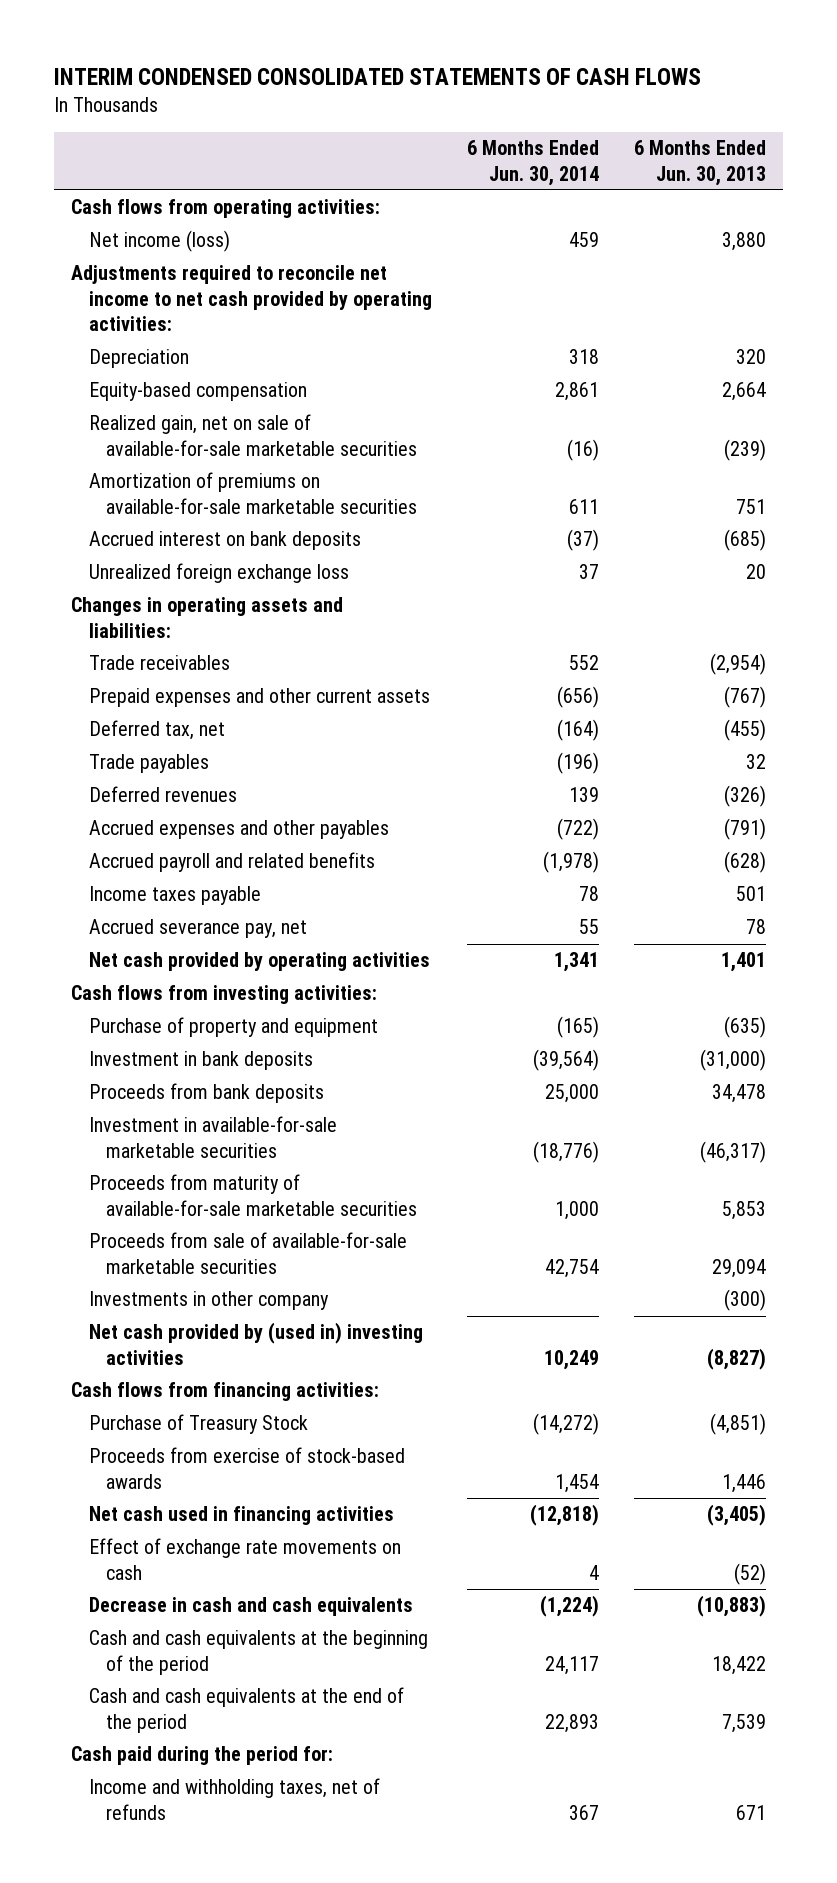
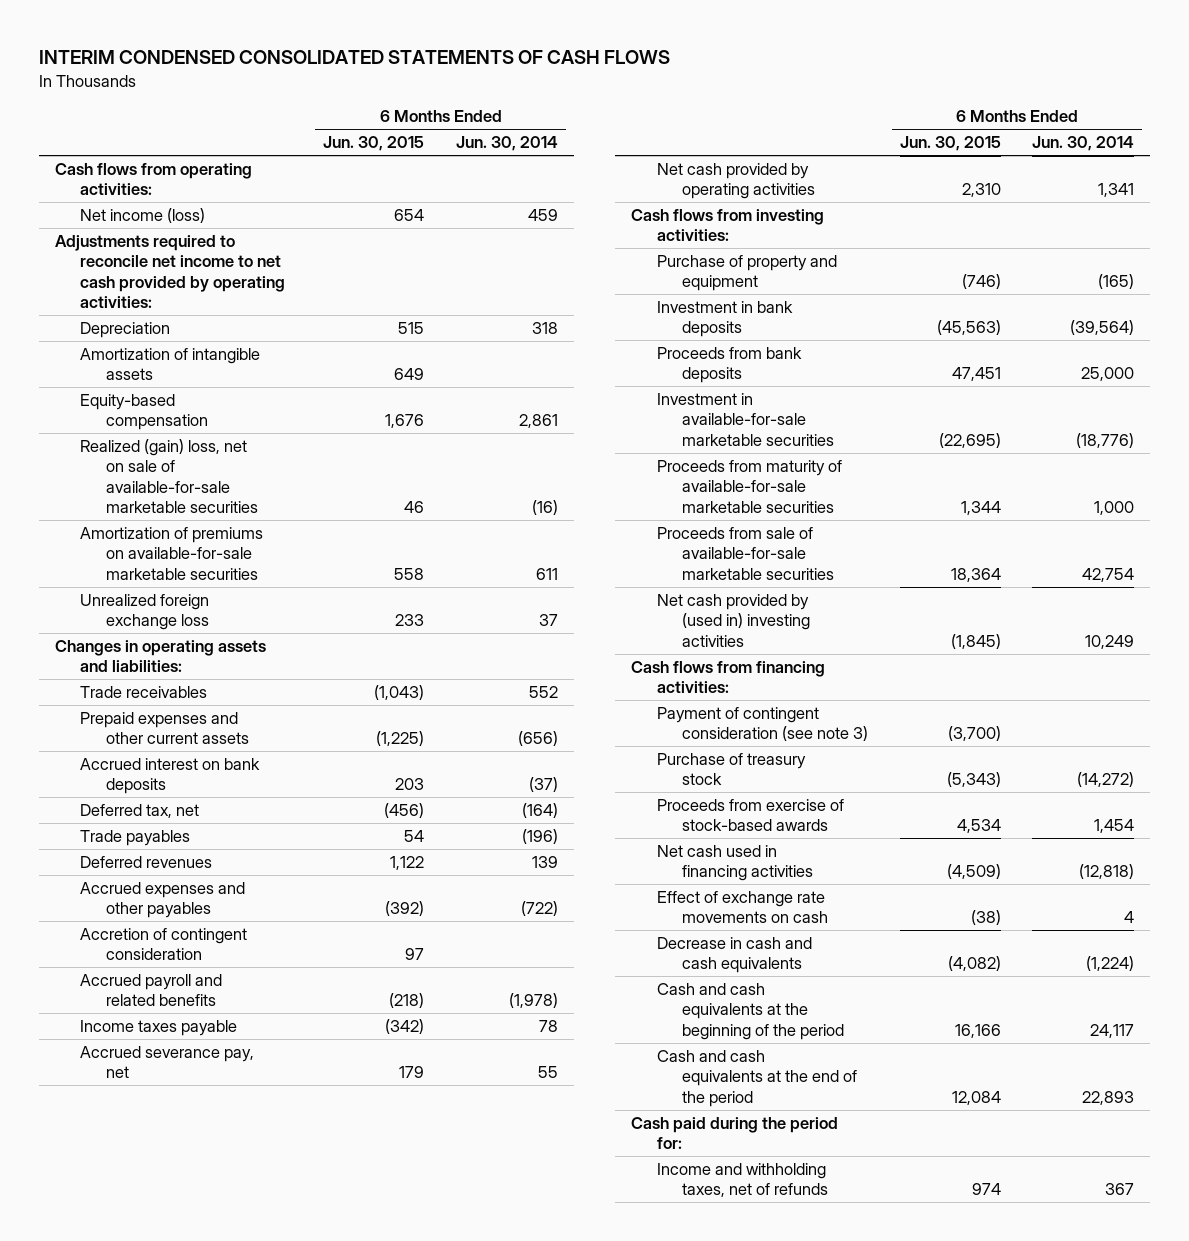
[633,140,766,186] 6 Months Ended Jun. 30, 2013 -> none
none -> [323,136,425,152] Jun. 30, 2015
none -> [80,348,261,381] Amortization of intangible assets
[88,414,418,456] Realized gain, net on sale of available-for-sale marketable securities -> [80,439,258,513] Realized (gain) loss, net on sale of available-for-sale marketable securities
[88,531,361,551] Accrued interest on bank deposits -> [80,758,261,795] Accrued interest on bank deposits
none -> [80,928,248,961] Accretion of contingent consideration
[88,1291,329,1311] Investments in other company -> none
none -> [656,707,869,742] Payment of contingent consideration (see note 3)
[88,1414,308,1435] Purchase of Treasury Stock -> [656,753,806,786] Purchase of treasury stock

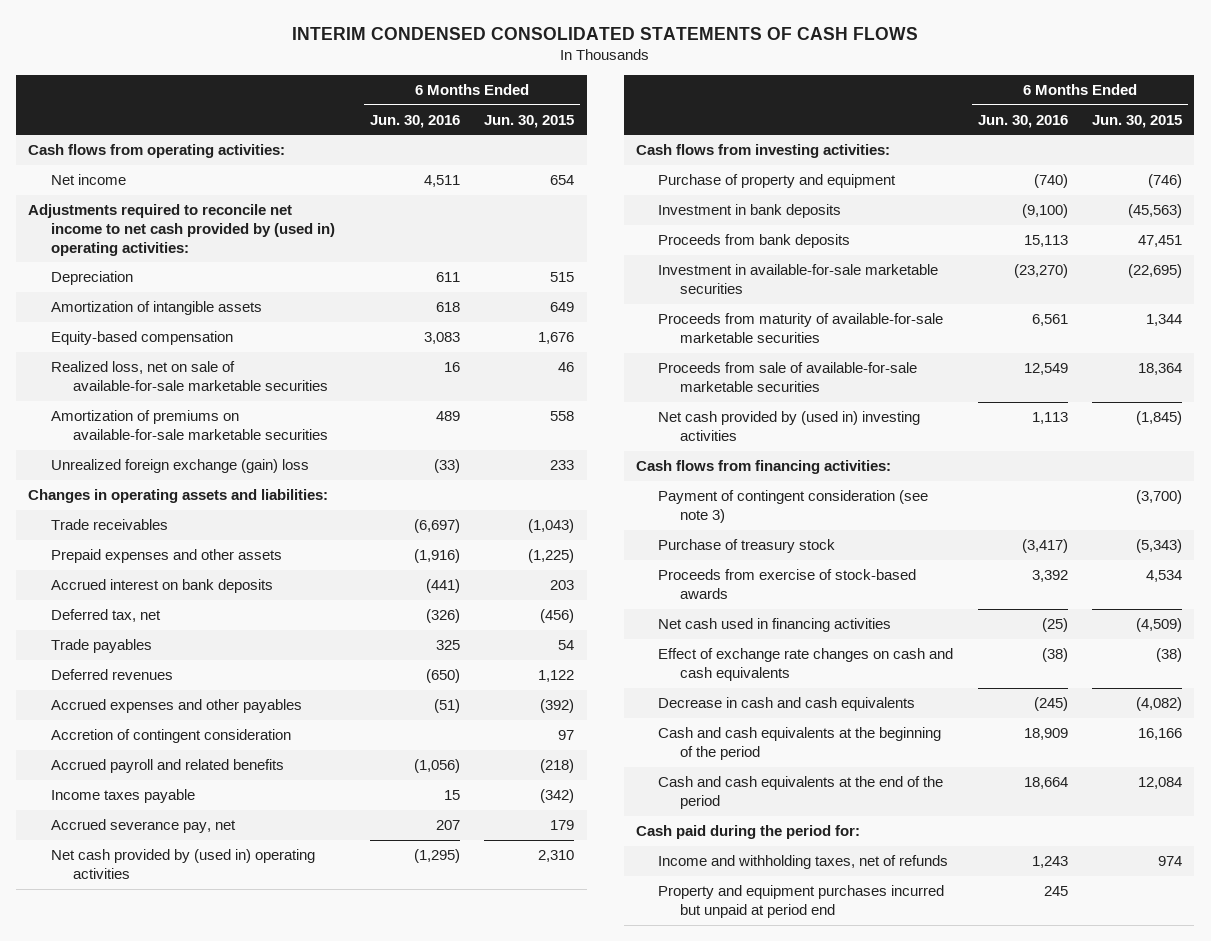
[456,136,559,152] Jun. 30, 2014 -> none
none -> [369,114,460,128] Jun. 30, 2016
[80,208,206,224] Net income (loss) -> [50,174,126,186] Net income
[54,235,286,308] Adjustments required to reconcile net income to net cash provided by operating activities: -> [28,204,335,256] Adjustments required to reconcile net income to net cash provided by (used in) operating activities:
[80,439,258,513] Realized (gain) loss, net on sale of available-for-sale marketable securities -> [50,361,328,391] Realized loss, net on sale of available-for-sale marketable securities
[80,594,210,631] Unrealized foreign exchange loss -> [50,459,309,474] Unrealized foreign exchange (gain) loss
[80,712,249,745] Prepaid expenses and other current assets -> [50,549,282,564] Prepaid expenses and other assets
[656,163,816,200] Net cash provided by operating activities -> [50,849,315,879] Net cash provided by (used in) operating activities
[656,891,829,924] Effect of exchange rate movements on cash -> [658,648,954,681] Effect of exchange rate changes on cash and cash equivalents
none -> [658,885,945,918] Property and equipment purchases incurred but unpaid at period end

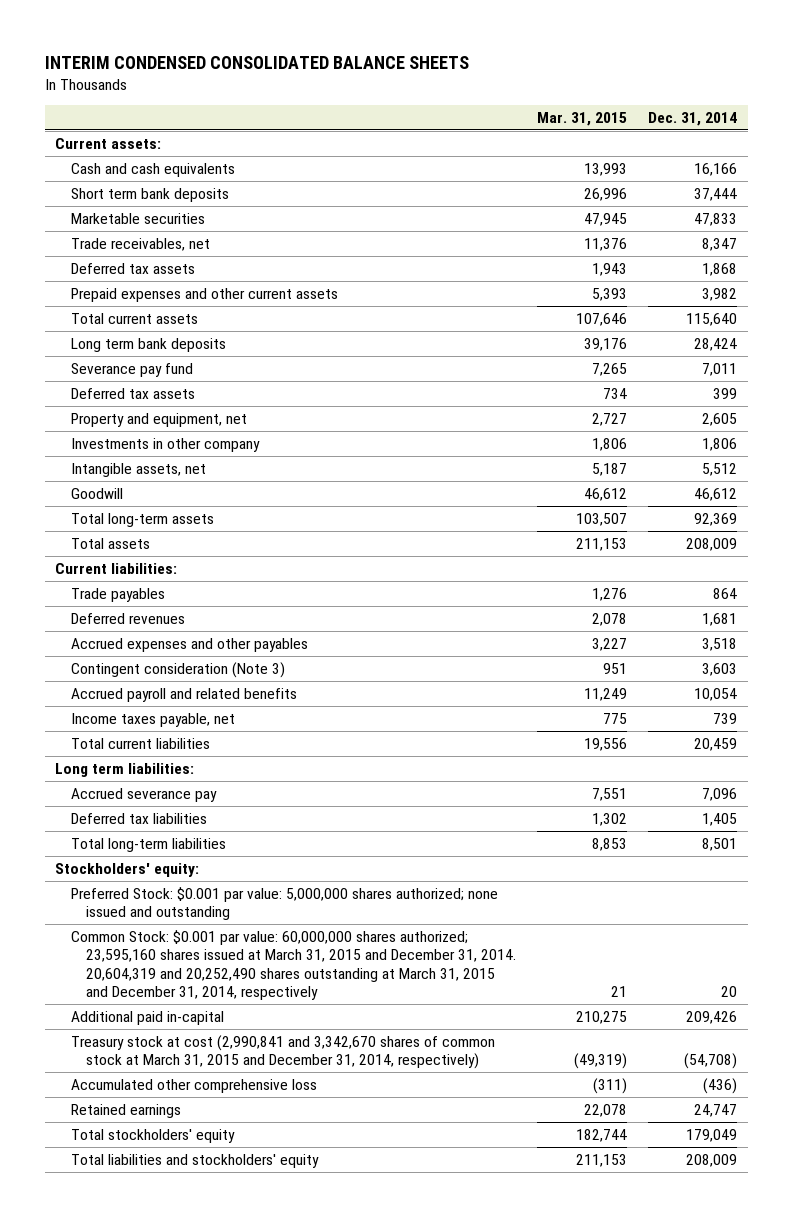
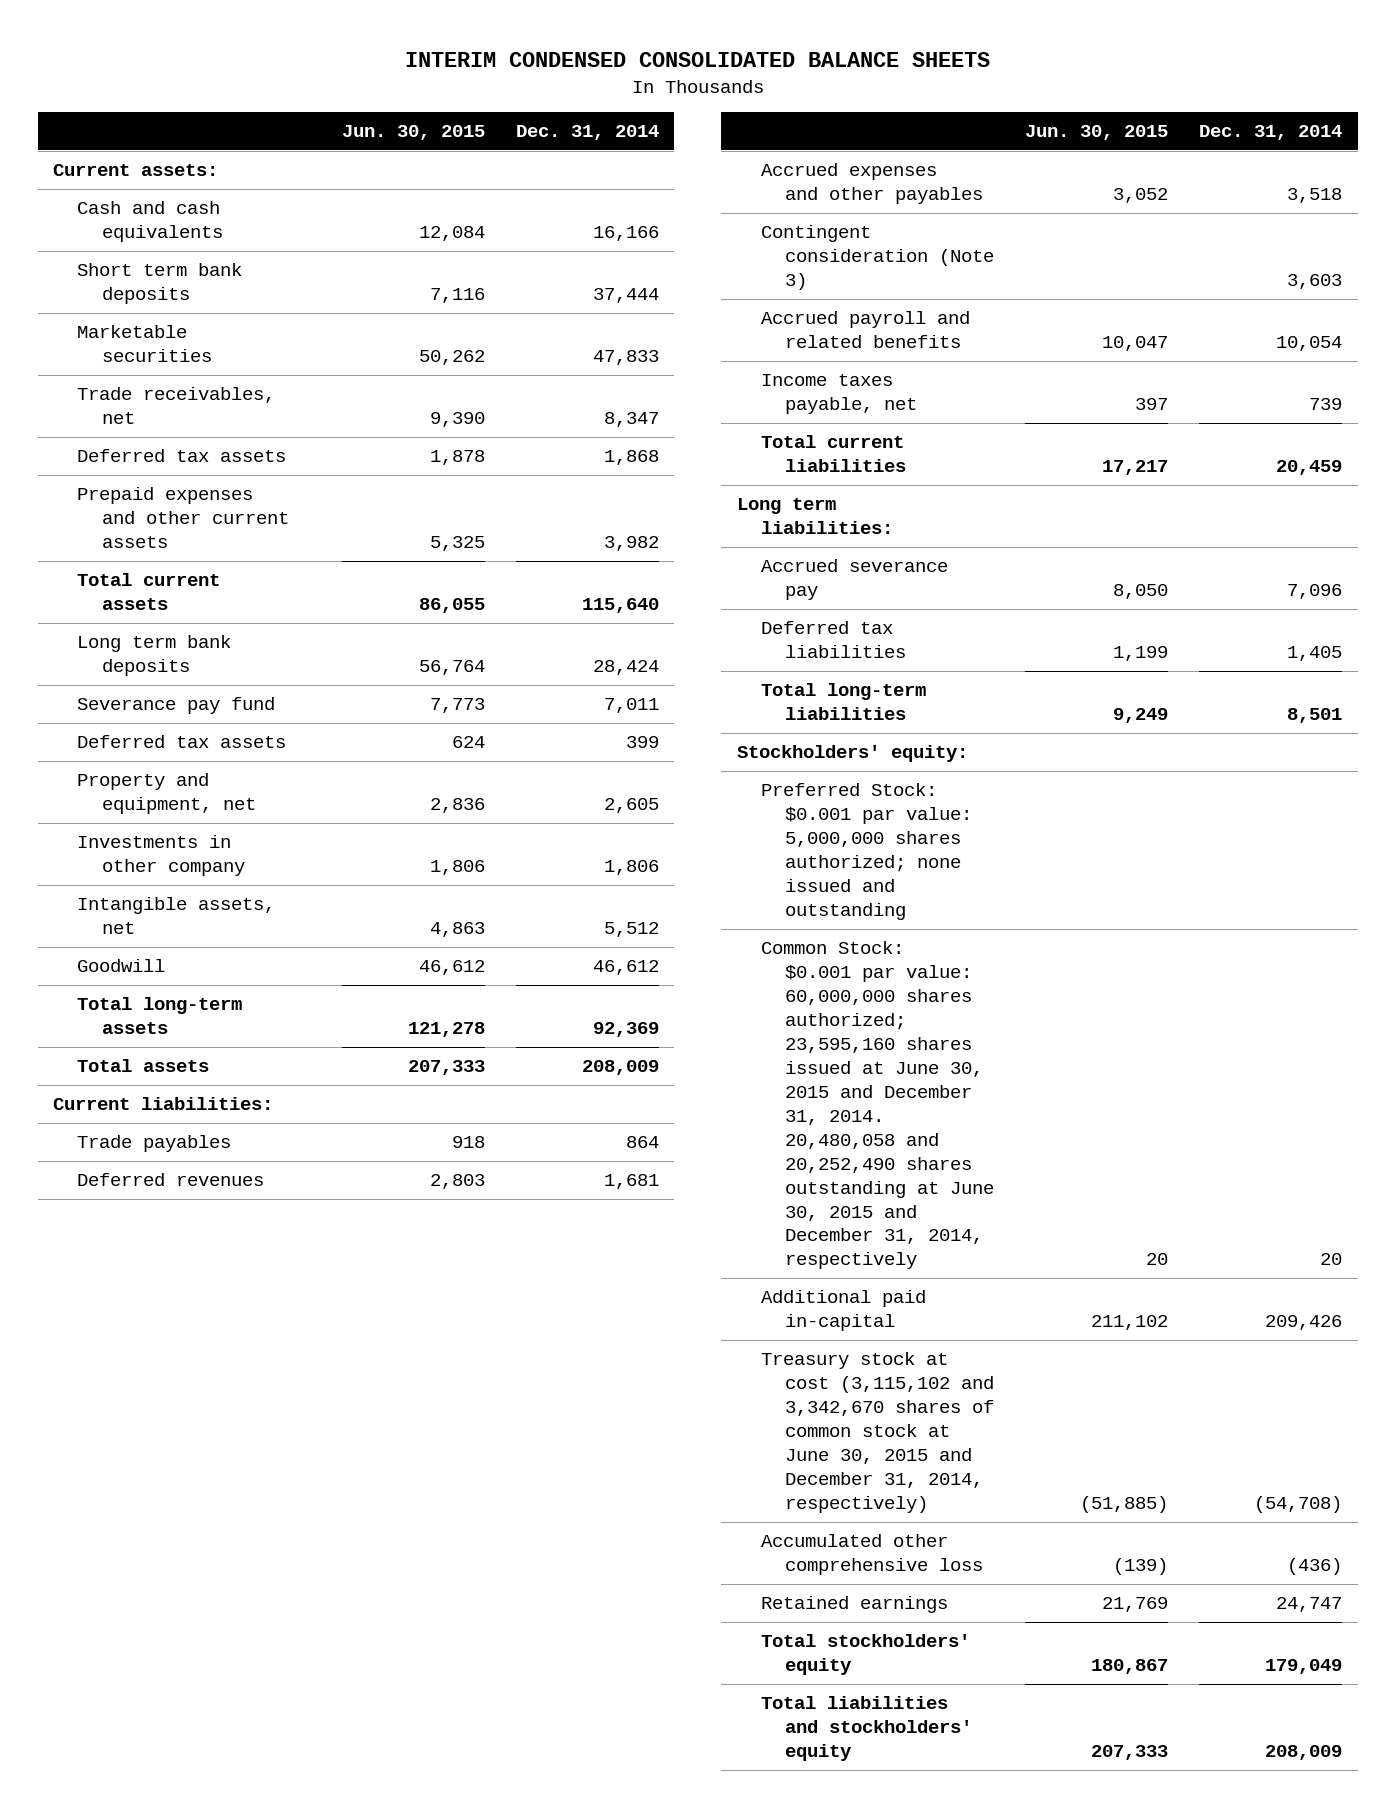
[537,111,628,126] Mar. 31, 2015 -> none
none -> [341,125,485,141] Jun. 30, 2015
[70,929,517,1001] Common Stock: $0.001 par value: 60,000,000 shares authorized; 23,595,160 shares issued at March 31, 2015 and December 31, 2014. 20,604,319 and 20,252,490 shares outstanding at March 31, 2015 and December 31, 2014, respectively -> [761,941,995,1270] Common Stock: $0.001 par value: 60,000,000 shares authorized; 23,595,160 shares issued at June 30, 2015 and December 31, 2014. 20,480,058 and 20,252,490 shares outstanding at June 30, 2015 and December 31, 2014, respectively
[70,1034,495,1070] Treasury stock at cost (2,990,841 and 3,342,670 shares of common stock at March 31, 2015 and December 31, 2014, respectively) -> [761,1352,995,1513] Treasury stock at cost (3,115,102 and 3,342,670 shares of common stock at June 30, 2015 and December 31, 2014, respectively)

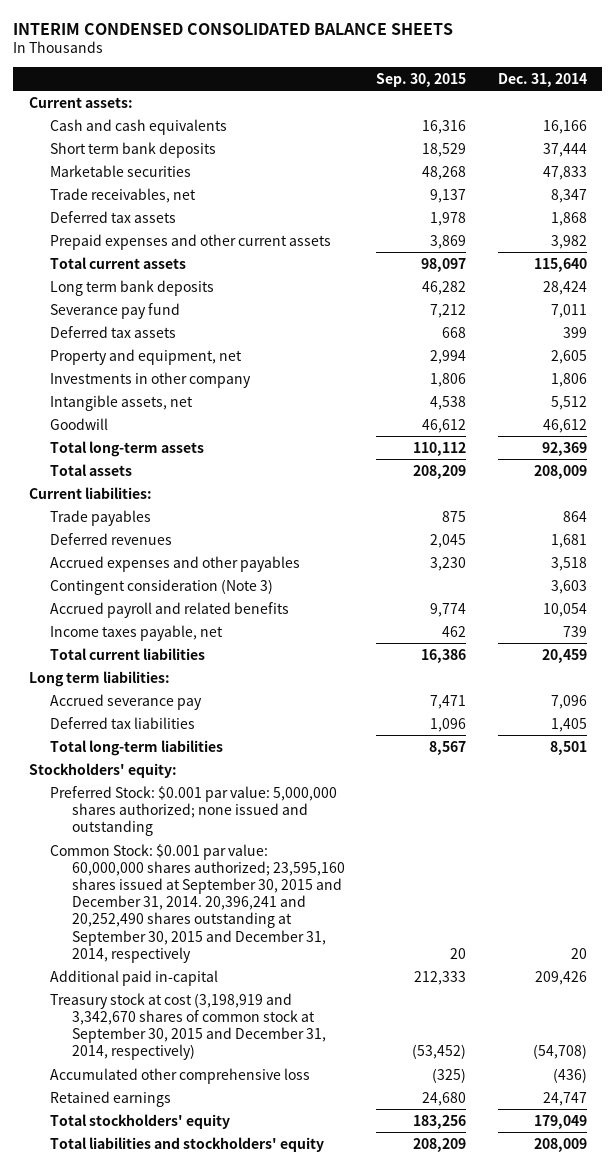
[341,125,485,141] Jun. 30, 2015 -> none
none -> [376,72,467,87] Sep. 30, 2015
[761,941,995,1270] Common Stock: $0.001 par value: 60,000,000 shares authorized; 23,595,160 shares issued at June 30, 2015 and December 31, 2014. 20,480,058 and 20,252,490 shares outstanding at June 30, 2015 and December 31, 2014, respectively -> [50,843,345,963] Common Stock: $0.001 par value: 60,000,000 shares authorized; 23,595,160 shares issued at September 30, 2015 and December 31, 2014. 20,396,241 and 20,252,490 shares outstanding at September 30, 2015 and December 31, 2014, respectively
[761,1352,995,1513] Treasury stock at cost (3,115,102 and 3,342,670 shares of common stock at June 30, 2015 and December 31, 2014, respectively) -> [50,992,326,1061] Treasury stock at cost (3,198,919 and 3,342,670 shares of common stock at September 30, 2015 and December 31, 2014, respectively)

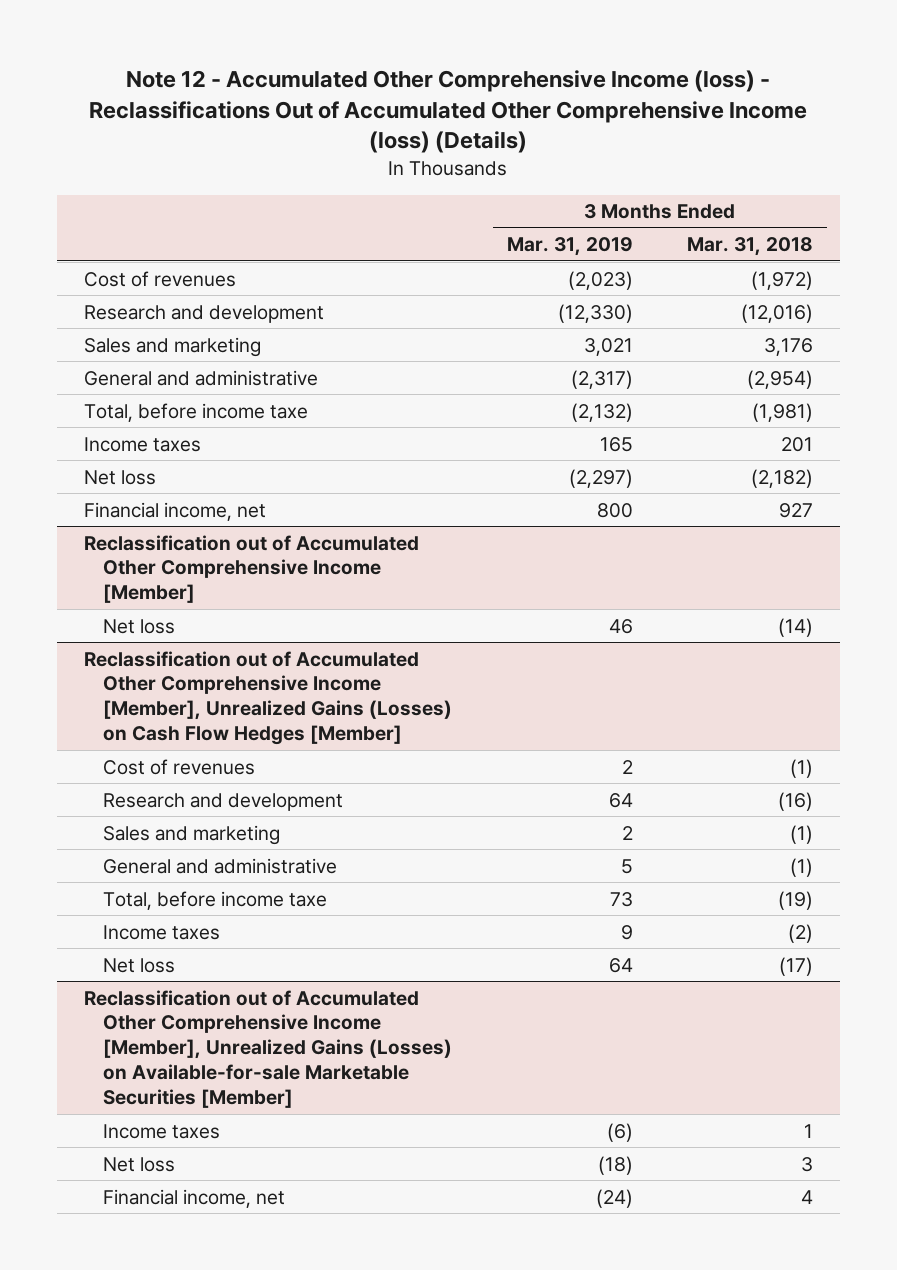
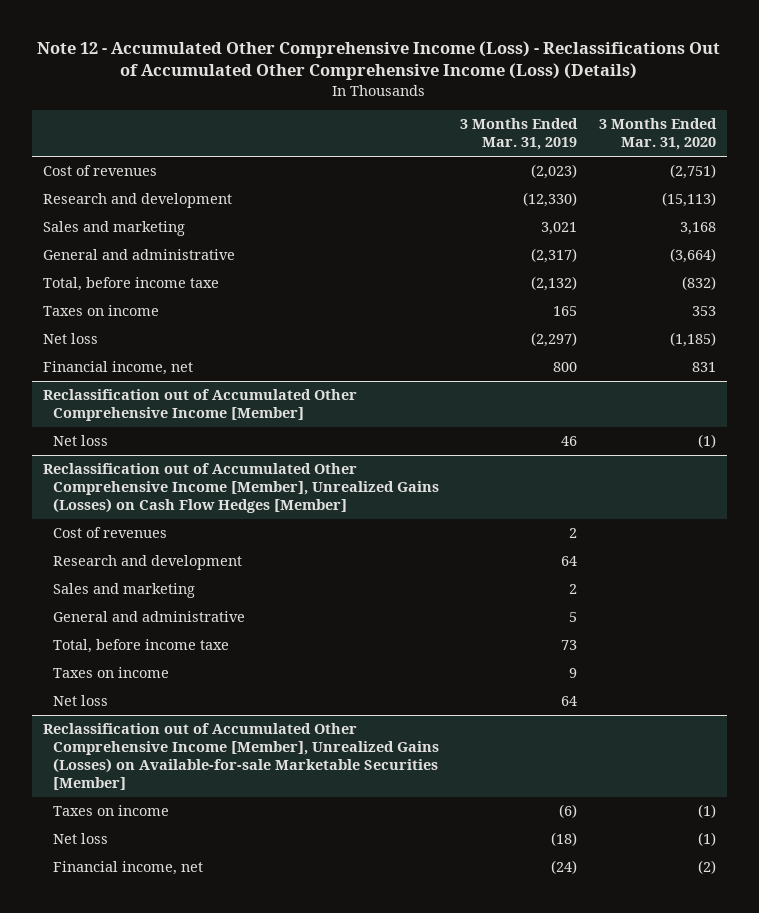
[89,70,808,154] Note 12 - Accumulated Other Comprehensive Income (loss) - Reclassifications Out of Accumulated Other Comprehensive Income (loss) (Details) -> [37,41,721,81] Note 12 - Accumulated Other Comprehensive Income (Loss) - Reclassifications Out of Accumulated Other Comprehensive Income (Loss) (Details)
[687,237,814,257] Mar. 31, 2018 -> none
none -> [598,118,717,151] 3 Months Ended Mar. 31, 2020
[83,436,201,452] Income taxes -> [42,305,159,317] Taxes on income
[103,924,221,940] Income taxes -> [53,667,170,679] Taxes on income
[103,1123,221,1139] Income taxes -> [53,805,170,817] Taxes on income

